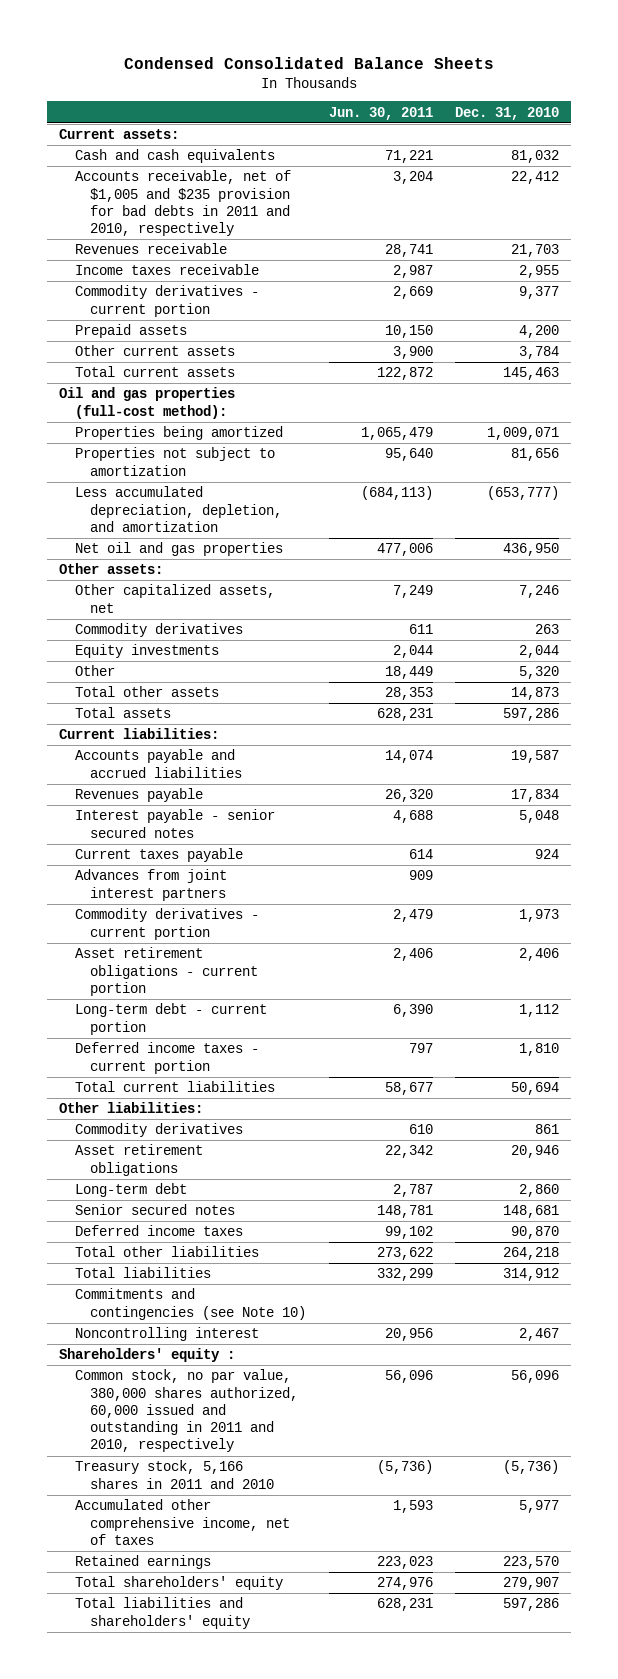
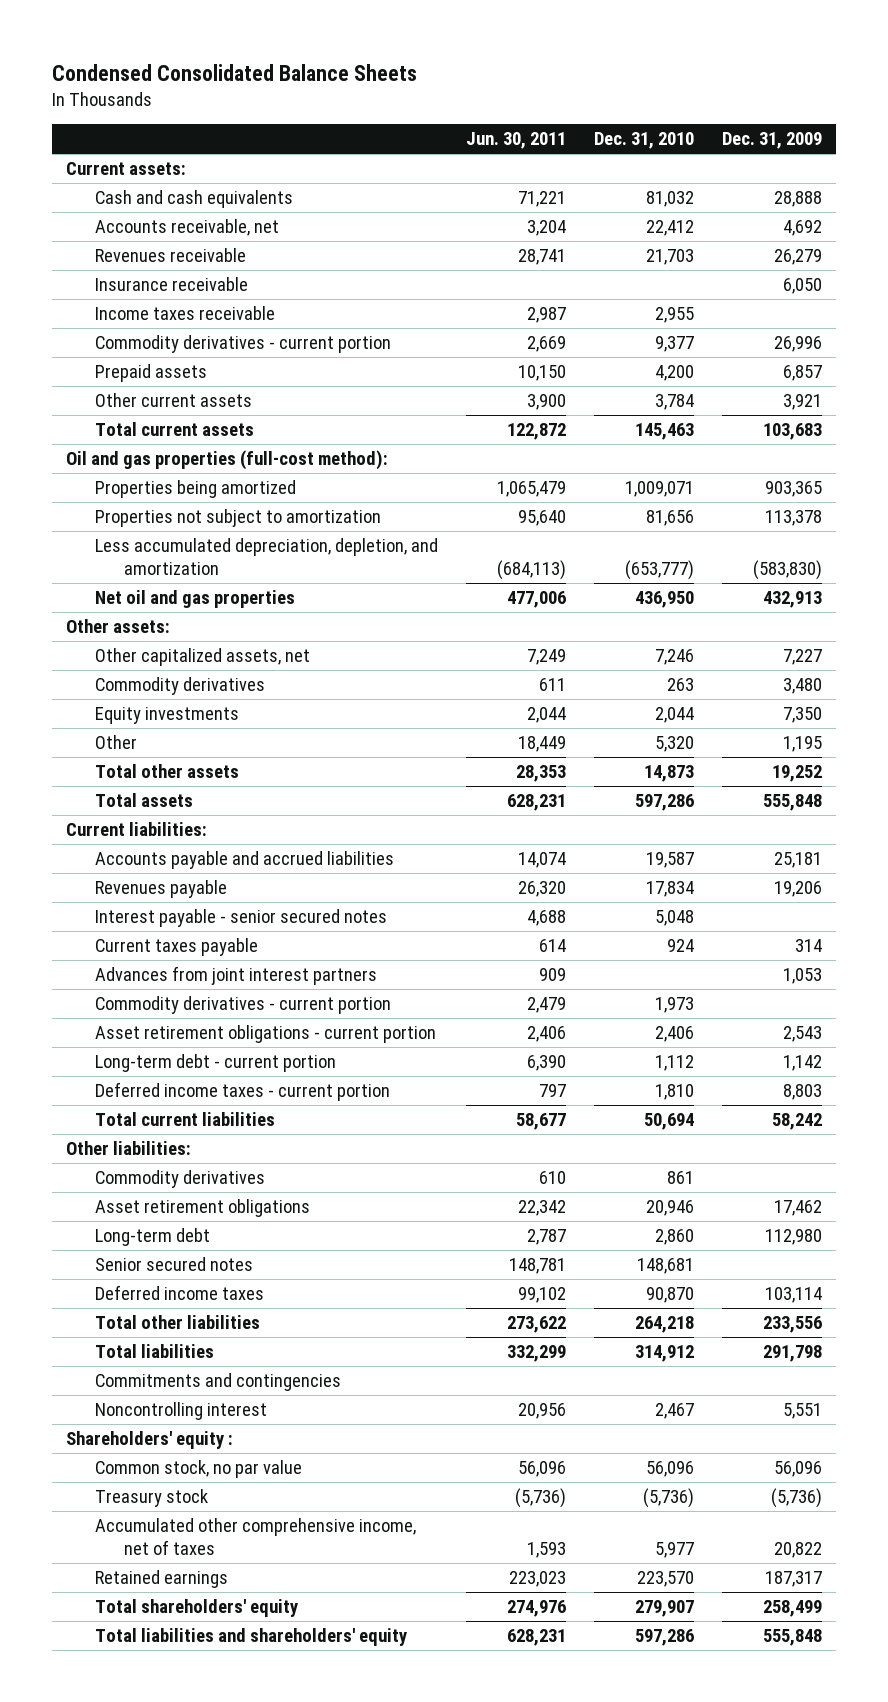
none -> [721,132,822,150] Dec. 31, 2009
[74,170,291,237] Accounts receivable, net of $1,005 and $235 provision for bad debts in 2011 and 2010, respectively -> [95,219,280,237] Accounts receivable, net
none -> [95,277,249,292] Insurance receivable
[74,1288,307,1320] Commitments and contingencies (see Note 10) -> [95,1373,342,1392] Commitments and contingencies
[74,1369,299,1453] Common stock, no par value, 380,000 shares authorized, 60,000 issued and outstanding in 2011 and 2010, respectively -> [95,1460,303,1479] Common stock, no par value
[74,1460,275,1489] Treasury stock, 5,166 shares in 2011 and 2010 -> [95,1489,209,1508] Treasury stock

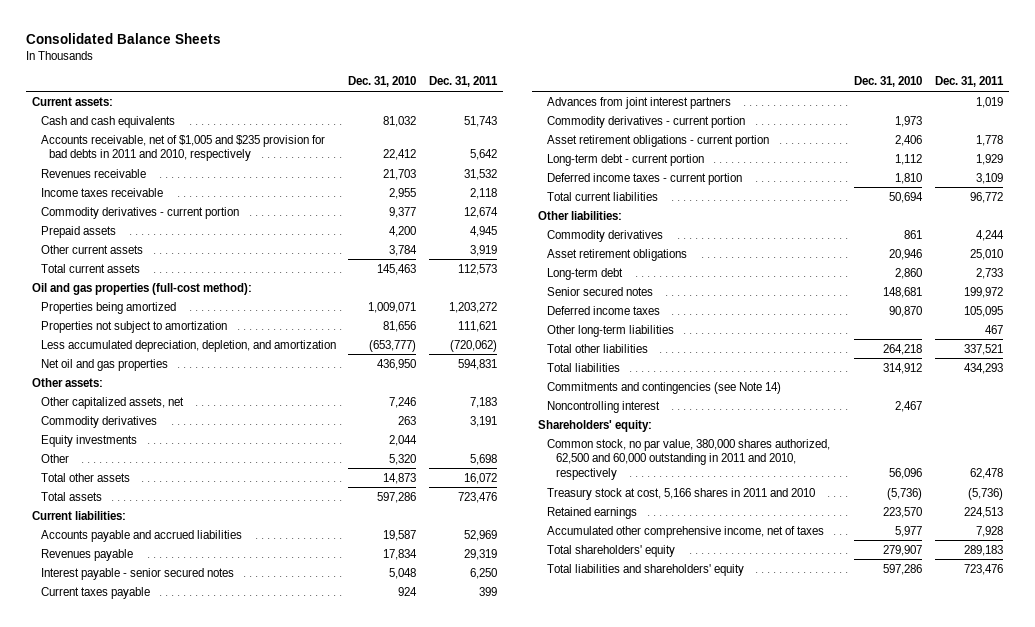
[51,63,417,81] Condensed Consolidated Balance Sheets -> [26,33,222,45] Consolidated Balance Sheets
[466,132,567,150] Jun. 30, 2011 -> none
[721,132,822,150] Dec. 31, 2009 -> none
none -> [428,76,498,88] Dec. 31, 2011
[95,219,280,237] Accounts receivable, net -> [40,134,325,162] Accounts receivable, net of $1,005 and $235 provision for bad debts in 2011 and 2010, respectively
[95,277,249,292] Insurance receivable -> none
none -> [547,324,675,337] Other long-term liabilities
[95,1373,342,1392] Commitments and contingencies -> [547,381,782,394] Commitments and contingencies (see Note 14)
[65,1431,233,1450] Shareholders' equity : -> [538,419,653,432] Shareholders' equity:
[95,1460,303,1479] Common stock, no par value -> [547,438,831,481] Common stock, no par value, 380,000 shares authorized, 62,500 and 60,000 outstanding in 2011 and 2010, respectively
[95,1489,209,1508] Treasury stock -> [547,487,816,500] Treasury stock at cost, 5,166 shares in 2011 and 2010
[95,1518,417,1555] Accumulated other comprehensive income, net of taxes -> [547,525,825,538] Accumulated other comprehensive income, net of taxes

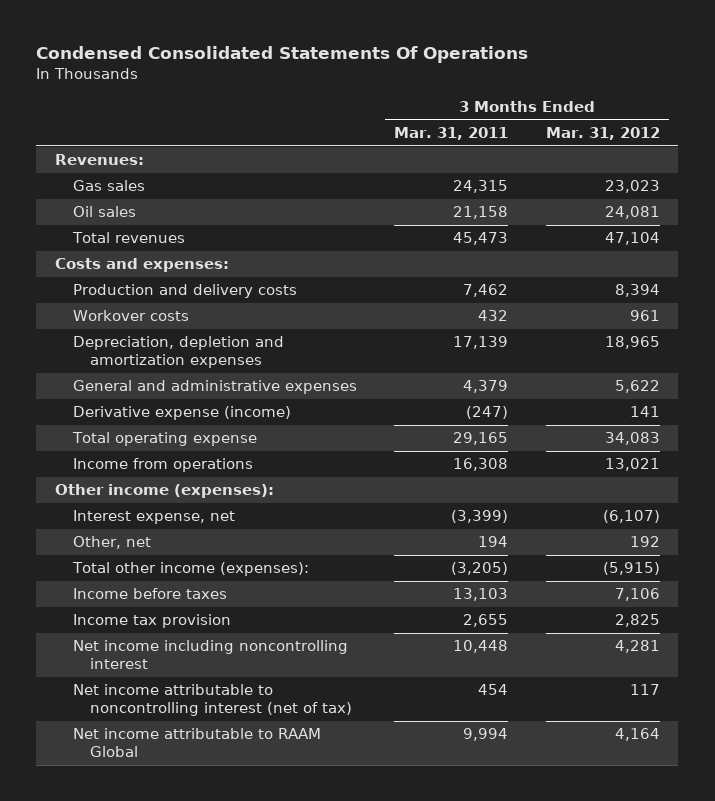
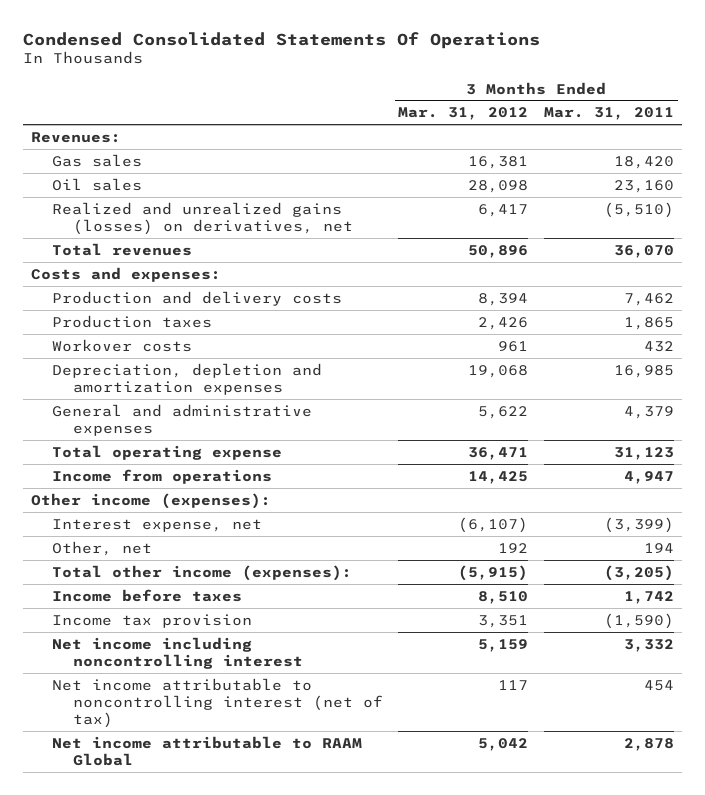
[453,180,509,194] 24,315 -> [613,155,674,169] 18,420
[604,180,660,194] 23,023 -> [468,155,529,169] 16,381
[453,206,509,220] 21,158 -> [613,179,674,193] 23,160
[604,206,660,220] 24,081 -> [468,179,529,193] 28,098
none -> [52,201,353,235] Realized and unrealized gains (losses) on derivatives, net
[453,232,509,246] 45,473 -> [613,244,674,258] 36,070
[604,232,660,246] 47,104 -> [468,244,529,258] 50,896
none -> [52,314,213,328] Production taxes
[453,336,509,350] 17,139 -> [613,364,674,378] 16,985
[604,336,660,350] 18,965 -> [468,364,529,378] 19,068
[72,406,291,421] Derivative expense (income) -> none
[453,432,509,446] 29,165 -> [613,446,674,460] 31,123
[604,432,660,446] 34,083 -> [468,446,529,460] 36,471
[453,458,509,472] 16,308 -> [623,470,674,484] 4,947
[604,458,660,472] 13,021 -> [468,470,529,484] 14,425
[453,588,509,602] 13,103 -> [623,590,674,604] 1,742
[614,588,660,602] 7,106 -> [478,590,529,604] 8,510
[463,614,509,628] 2,655 -> [603,612,674,629] (1,590)
[614,614,660,628] 2,825 -> [478,614,529,628] 3,351
[453,640,509,654] 10,448 -> [623,638,674,652] 3,332
[614,640,660,654] 4,281 -> [478,638,529,652] 5,159
[463,728,509,742] 9,994 -> [623,737,674,751] 2,878
[614,728,660,742] 4,164 -> [478,737,529,751] 5,042

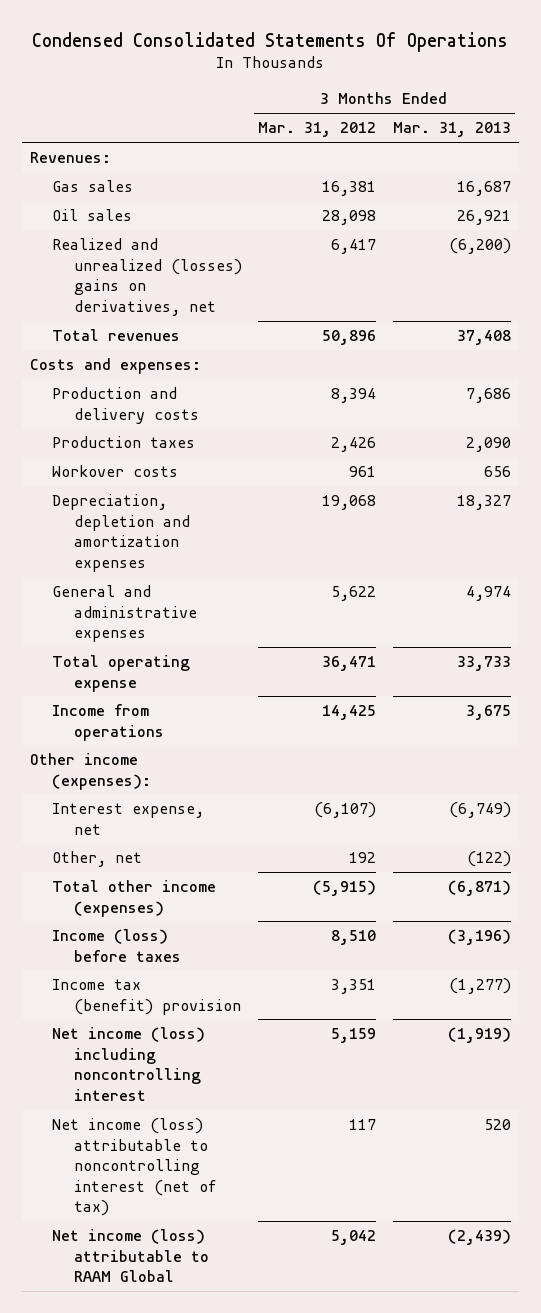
[543,107,674,121] Mar. 31, 2011 -> none
none -> [392,122,511,138] Mar. 31, 2013
[52,201,353,235] Realized and unrealized gains (losses) on derivatives, net -> [52,237,243,316] Realized and unrealized (losses) gains on derivatives, net
[52,564,353,581] Total other income (expenses): -> [52,879,217,917] Total other income (expenses)
[52,588,243,602] Income before taxes -> [52,928,182,962] Income (loss) before taxes
[52,613,253,628] Income tax provision -> [52,978,242,1015] Income tax (benefit) provision
[52,636,303,669] Net income including noncontrolling interest -> [52,1026,206,1101] Net income (loss) including noncontrolling interest
[52,677,383,729] Net income attributable to noncontrolling interest (net of tax) -> [52,1117,218,1217] Net income (loss) attributable to noncontrolling interest (net of tax)
[52,735,363,766] Net income attributable to RAAM Global -> [52,1228,210,1283] Net income (loss) attributable to RAAM Global

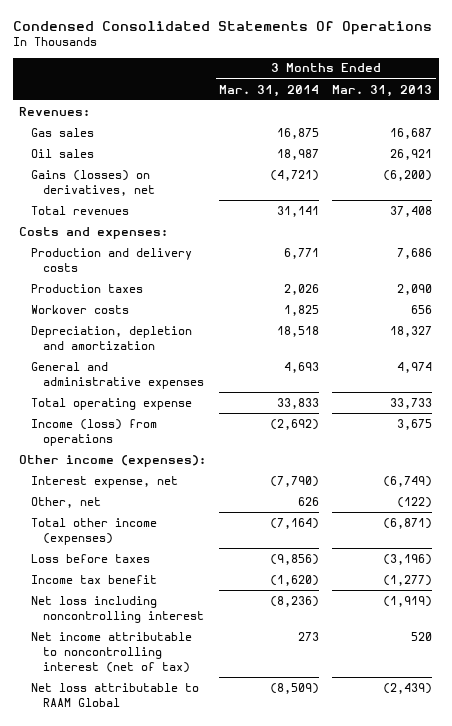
[258,122,377,138] Mar. 31, 2012 -> none
none -> [219,84,320,97] Mar. 31, 2014
[52,237,243,316] Realized and unrealized (losses) gains on derivatives, net -> [31,169,155,196] Gains (losses) on derivatives, net
[52,493,191,572] Depreciation, depletion and amortization expenses -> [31,325,193,350] Depreciation, depletion and amortization
[52,703,165,741] Income from operations -> [31,418,158,446] Income (loss) from operations
[52,928,182,962] Income (loss) before taxes -> [31,553,151,563] Loss before taxes
[52,978,242,1015] Income tax (benefit) provision -> [31,574,158,584] Income tax benefit
[52,1026,206,1101] Net income (loss) including noncontrolling interest -> [31,595,204,623] Net loss including noncontrolling interest
[52,1117,218,1217] Net income (loss) attributable to noncontrolling interest (net of tax) -> [31,631,193,673] Net income attributable to noncontrolling interest (net of tax)
[52,1228,210,1283] Net income (loss) attributable to RAAM Global -> [31,682,200,707] Net loss attributable to RAAM Global

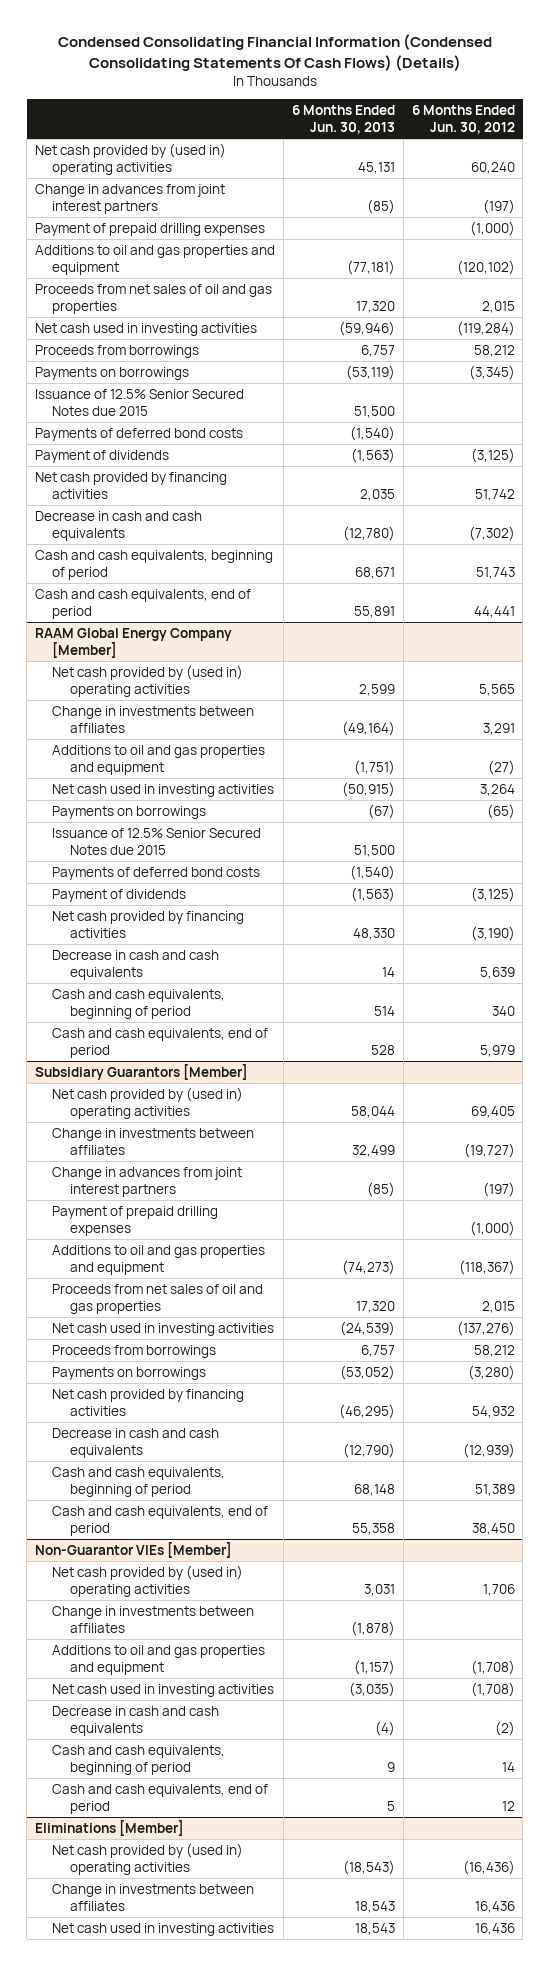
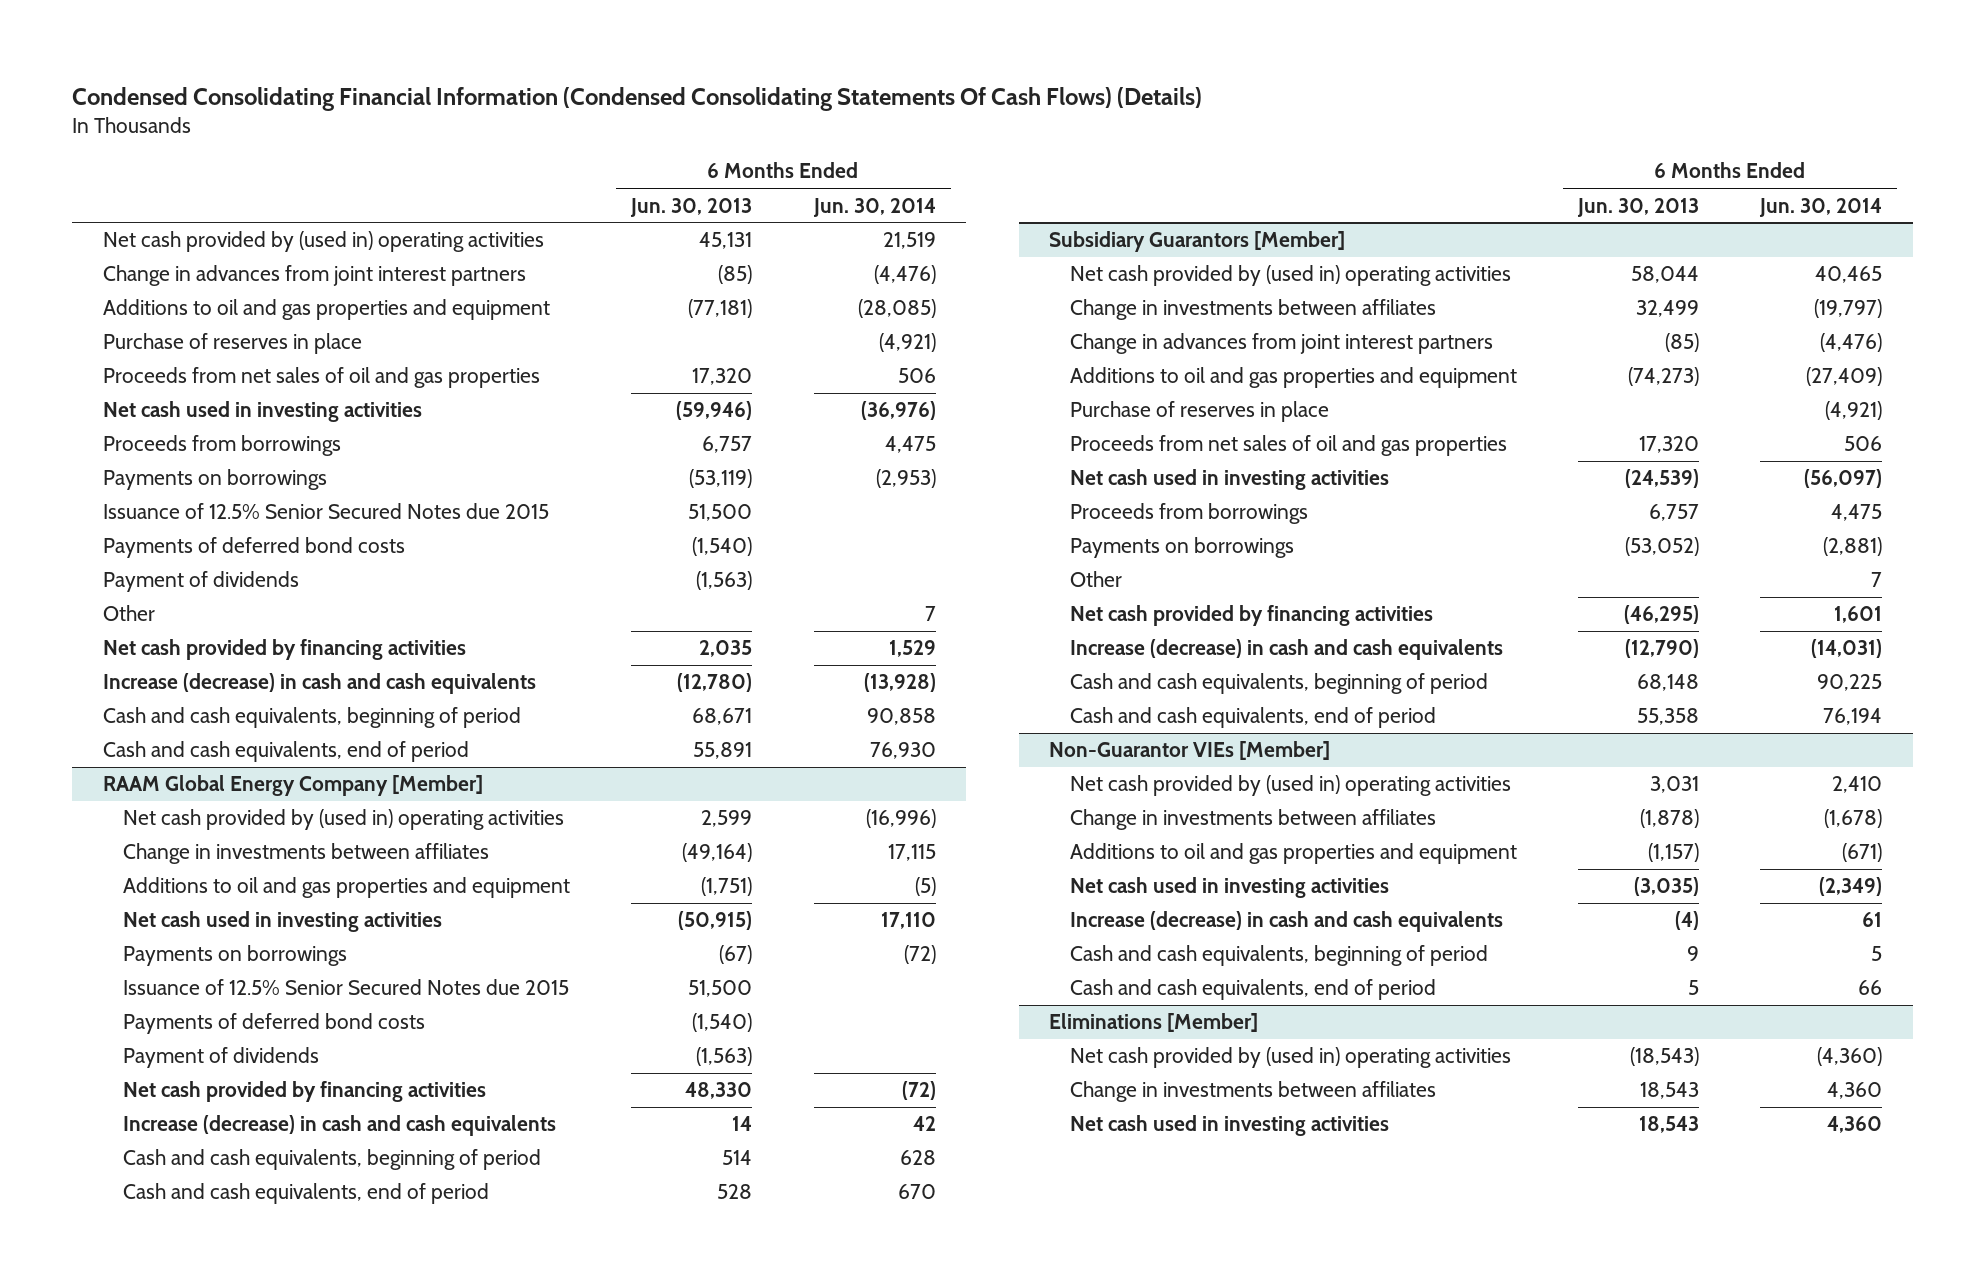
[411,104,515,134] 6 Months Ended Jun. 30, 2012 -> none
none -> [812,197,936,217] Jun. 30, 2014
[35,222,266,236] Payment of prepaid drilling expenses -> none
none -> [102,333,362,355] Purchase of reserves in place
none -> [102,605,155,622] Other
[35,510,203,542] Decrease in cash and cash equivalents -> [102,673,536,695] Increase (decrease) in cash and cash equivalents
[52,949,220,981] Decrease in cash and cash equivalents -> [123,1115,557,1137] Increase (decrease) in cash and cash equivalents
[52,1205,219,1237] Payment of prepaid drilling expenses -> none
none -> [1069,401,1329,423] Purchase of reserves in place
none -> [1069,571,1122,588] Other
[52,1427,220,1459] Decrease in cash and cash equivalents -> [1069,639,1503,661] Increase (decrease) in cash and cash equivalents
[52,1705,220,1737] Decrease in cash and cash equivalents -> [1069,911,1503,933] Increase (decrease) in cash and cash equivalents

